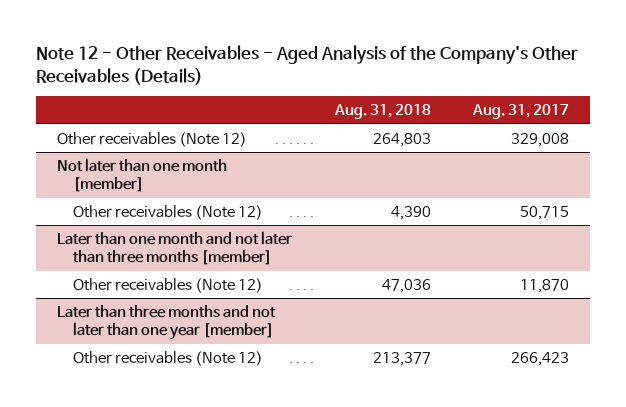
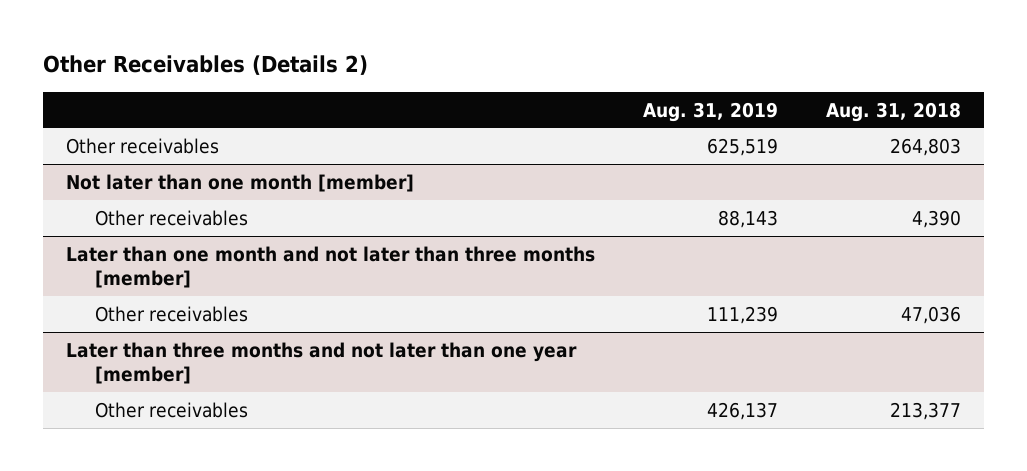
[36,45,579,85] Note 12 - Other Receivables - Aged Analysis of the Company's Other Receivables (Details) -> [42,55,368,76] Other Receivables (Details 2)
[471,104,569,120] Aug. 31, 2017 -> none
none -> [642,101,778,122] Aug. 31, 2019
[57,131,248,147] Other receivables (Note 12) -> [66,137,220,154] Other receivables
[72,204,263,220] Other receivables (Note 12) -> [94,209,248,226] Other receivables
[72,277,263,293] Other receivables (Note 12) -> [94,305,248,322] Other receivables
[72,350,263,366] Other receivables (Note 12) -> [94,401,248,418] Other receivables

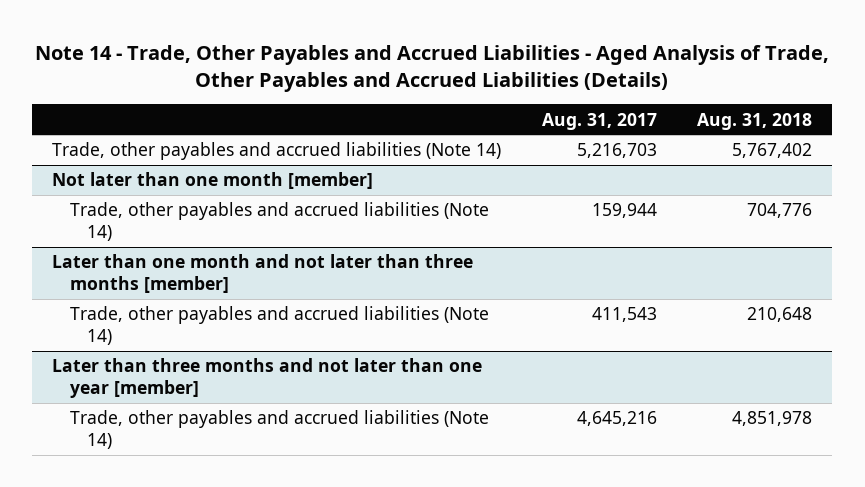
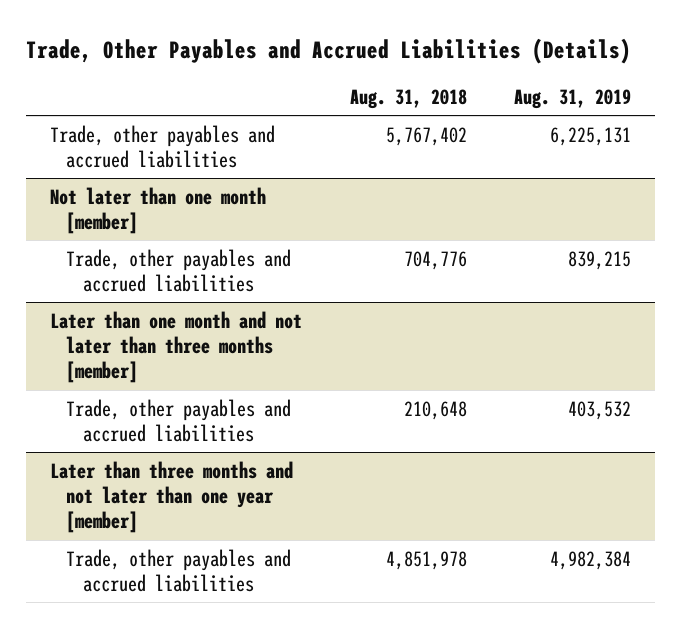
[35,44,830,92] Note 14 - Trade, Other Payables and Accrued Liabilities - Aged Analysis of Trade, Other Payables and Accrued Liabilities (Details) -> [26,37,632,64] Trade, Other Payables and Accrued Liabilities (Details)
[541,112,657,130] Aug. 31, 2017 -> none
none -> [514,88,632,109] Aug. 31, 2019
[52,142,502,161] Trade, other payables and accrued liabilities (Note 14) -> [50,124,276,168] Trade, other payables and accrued liabilities
[69,202,489,242] Trade, other payables and accrued liabilities (Note 14) -> [66,248,292,292] Trade, other payables and accrued liabilities
[69,306,489,346] Trade, other payables and accrued liabilities (Note 14) -> [66,398,292,442] Trade, other payables and accrued liabilities
[69,410,489,450] Trade, other payables and accrued liabilities (Note 14) -> [66,548,292,592] Trade, other payables and accrued liabilities

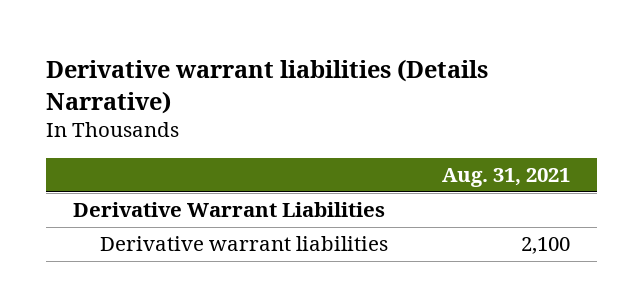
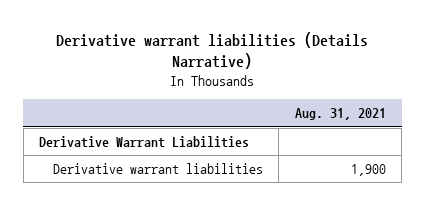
[521,237,571,255] 2,100 -> [350,164,386,177] 1,900

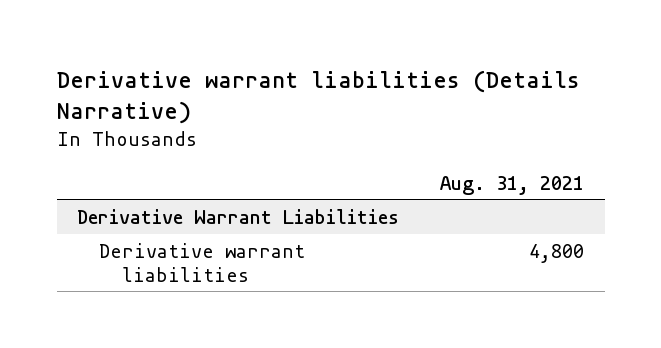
[350,164,386,177] 1,900 -> [529,243,585,263] 4,800

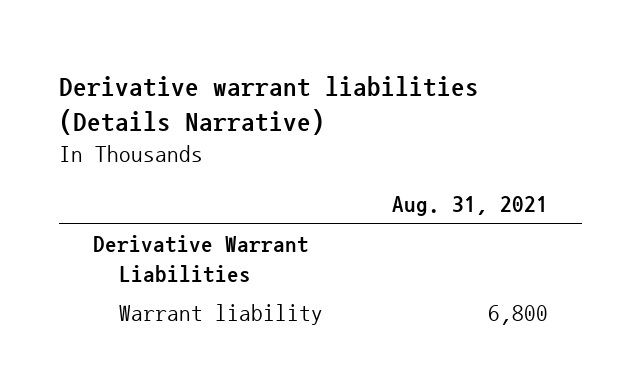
[99,242,306,282] Derivative warrant liabilities -> [119,303,324,325] Warrant liability
[529,243,585,263] 4,800 -> [488,304,549,325] 6,800

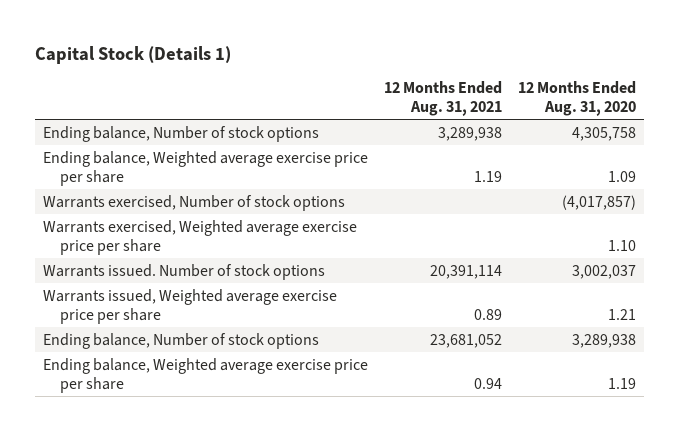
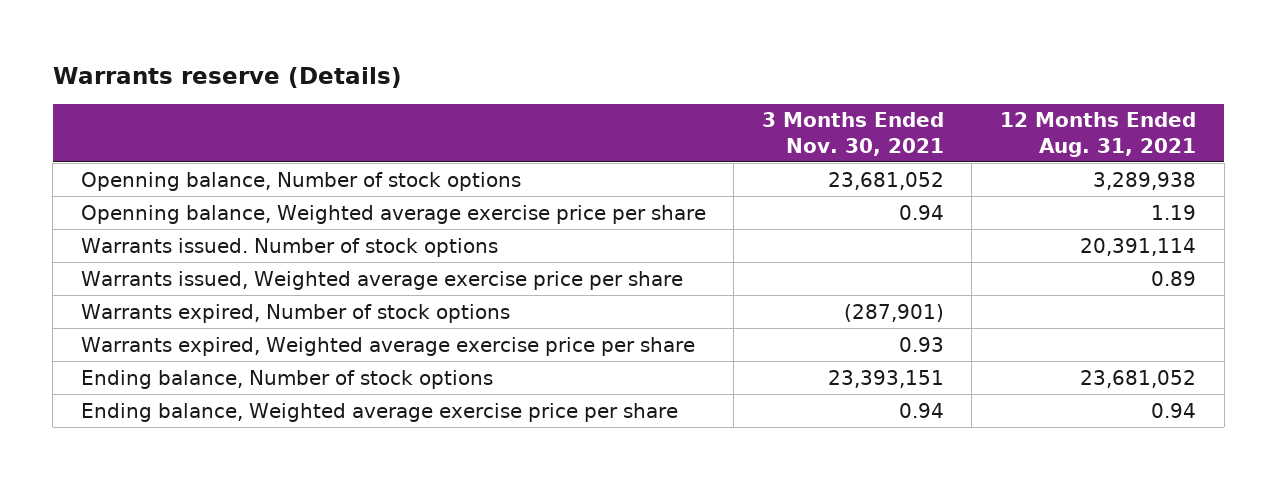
[34,45,231,64] Capital Stock (Details 1) -> [52,66,402,88] Warrants reserve (Details)
[518,81,637,117] 12 Months Ended Aug. 31, 2020 -> none
none -> [761,112,944,156] 3 Months Ended Nov. 30, 2021
[42,194,345,211] Warrants exercised, Number of stock options -> none
[42,219,357,255] Warrants exercised, Weighted average exercise price per share -> none
[42,125,319,142] Ending balance, Number of stock options -> [80,171,521,191] Openning balance, Number of stock options
[42,150,368,186] Ending balance, Weighted average exercise price per share -> [80,204,706,224] Openning balance, Weighted average exercise price per share
none -> [80,303,510,323] Warrants expired, Number of stock options
none -> [80,336,695,356] Warrants expired, Weighted average exercise price per share

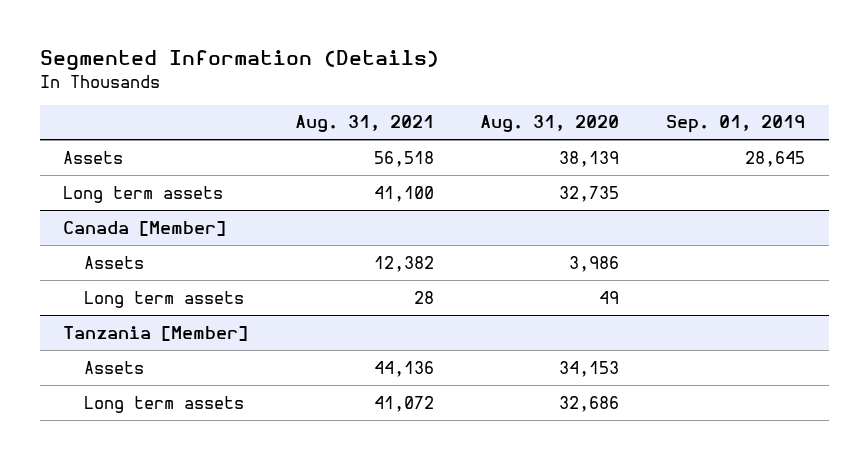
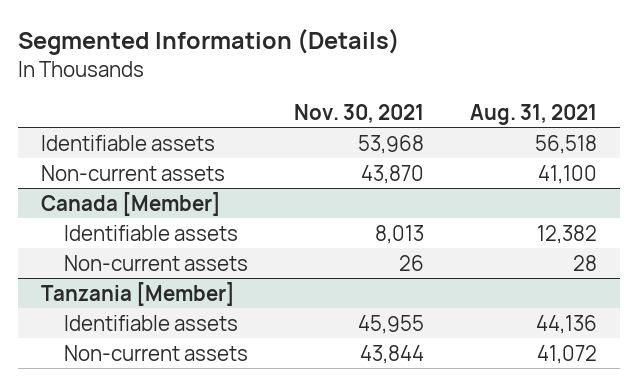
[480,115,620,133] Aug. 31, 2020 -> none
[666,115,806,134] Sep. 01, 2019 -> none
none -> [294,103,425,123] Nov. 30, 2021
[62,150,123,164] Assets -> [40,134,215,151] Identifiable assets
[62,185,223,203] Long term assets -> [40,164,225,181] Non-current assets
[84,255,145,269] Assets -> [64,224,239,241] Identifiable assets
[84,290,245,308] Long term assets -> [64,254,249,271] Non-current assets
[84,360,145,374] Assets -> [64,314,239,331] Identifiable assets
[84,395,245,413] Long term assets -> [64,344,249,361] Non-current assets

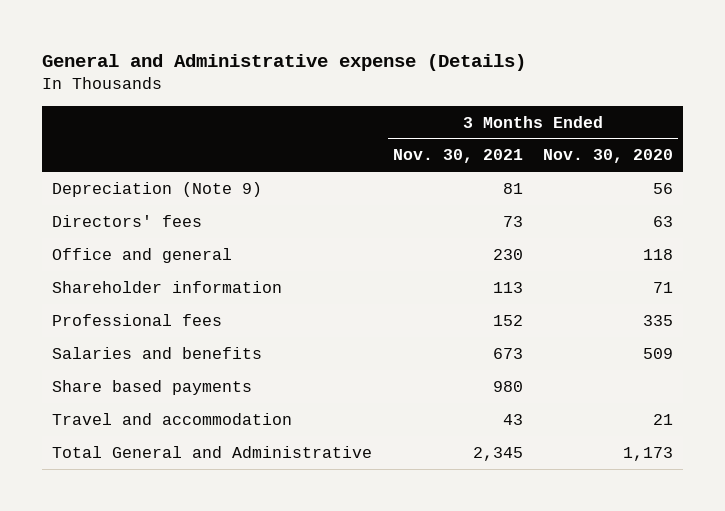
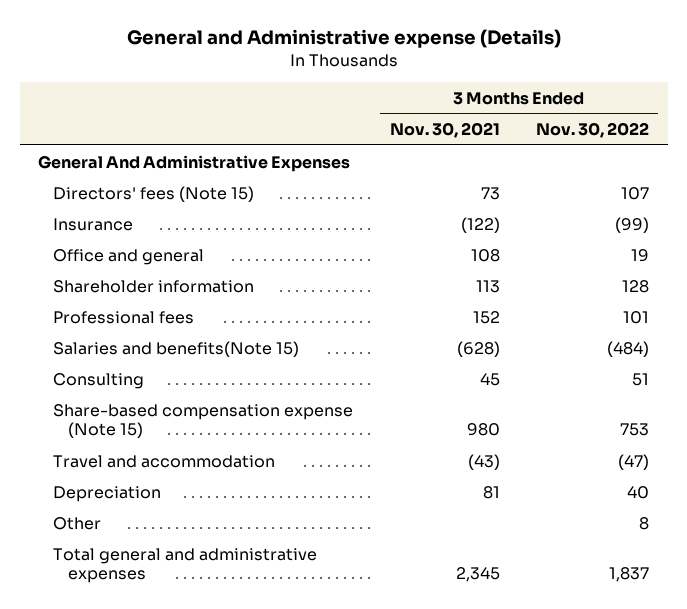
[543,149,674,164] Nov. 30, 2020 -> none
none -> [536,122,650,139] Nov. 30, 2022
[52,181,263,197] Depreciation (Note 9) -> none
none -> [37,154,350,172] General And Administrative Expenses
[52,214,203,227] Directors' fees -> [52,185,254,202] Directors' fees (Note 15)
none -> [52,217,133,231] Insurance
[492,248,523,260] 230 -> [470,248,500,262] 108
[52,346,263,359] Salaries and benefits -> [52,340,299,357] Salaries and benefits(Note 15)
[492,347,523,359] 673 -> [456,340,500,357] (628)
none -> [52,372,144,389] Consulting
[52,379,253,395] Share based payments -> [52,403,353,439] Share-based compensation expense (Note 15)
[502,413,523,425] 43 -> [467,453,500,470] (43)
none -> [52,485,161,502] Depreciation
none -> [52,516,101,530] Other
[52,445,373,458] Total General and Administrative -> [52,547,317,584] Total general and administrative expenses

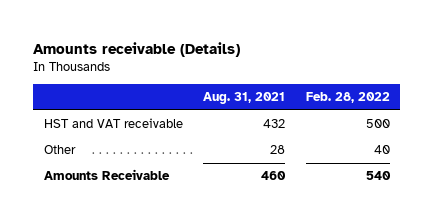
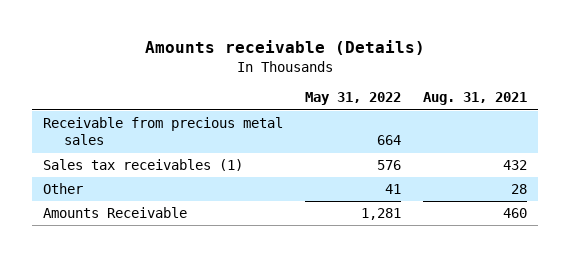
[306,92,391,104] Feb. 28, 2022 -> none
none -> [304,92,401,106] May 31, 2022
none -> [42,117,283,146] Receivable from precious metal sales
[43,118,183,129] HST and VAT receivable -> [42,159,243,172] Sales tax receivables (1)

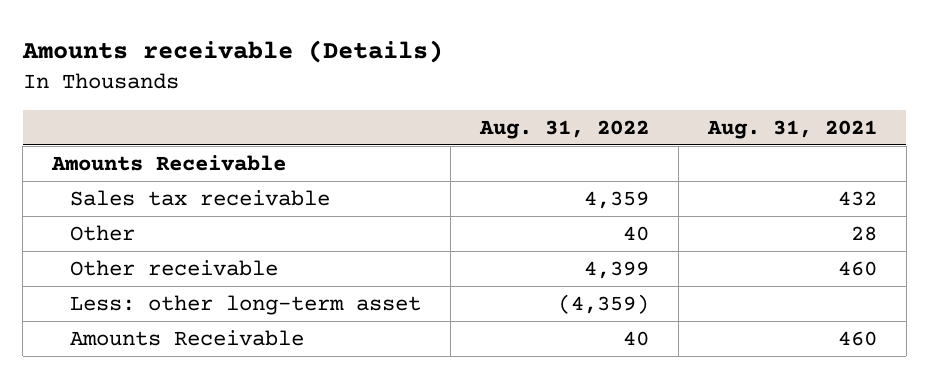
[304,92,401,106] May 31, 2022 -> none
none -> [479,120,650,140] Aug. 31, 2022
[42,117,283,146] Receivable from precious metal sales -> none
none -> [51,154,287,171] Amounts Receivable
[42,159,243,172] Sales tax receivables (1) -> [70,189,331,206] Sales tax receivable
none -> [70,259,279,276] Other receivable
none -> [70,294,422,315] Less: other long-term asset

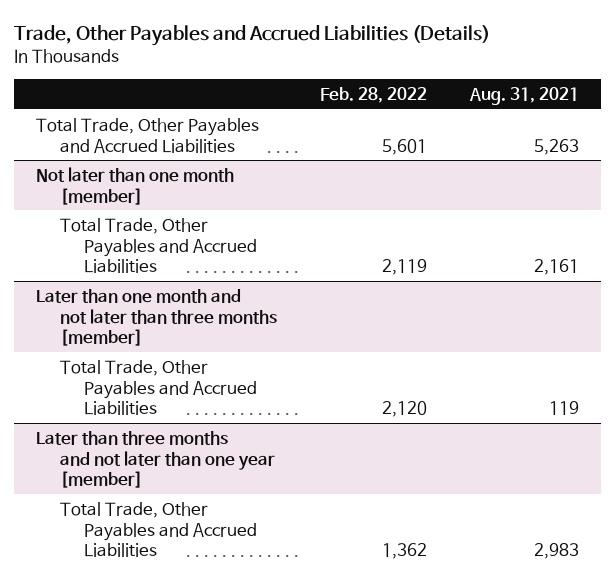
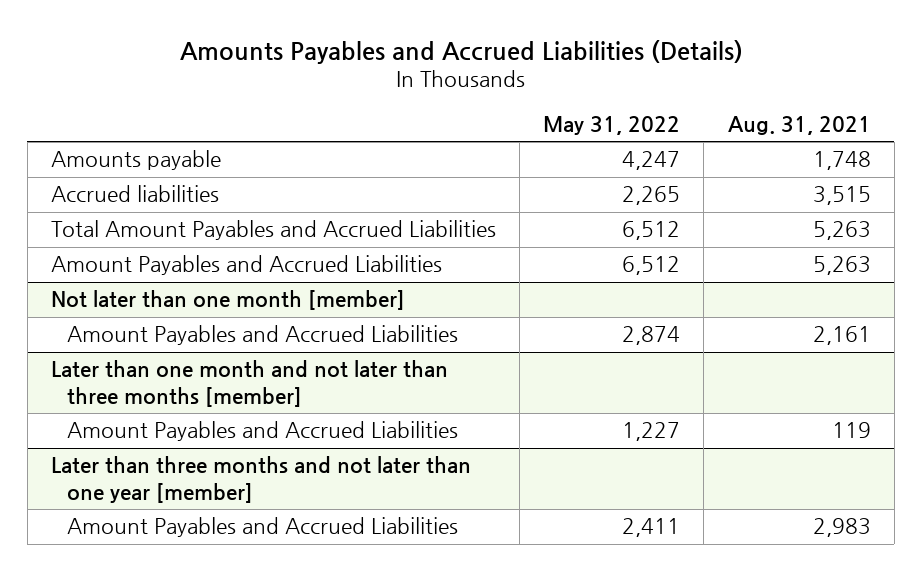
[14,24,491,46] Trade, Other Payables and Accrued Liabilities (Details) -> [179,39,743,64] Amounts Payables and Accrued Liabilities (Details)
[320,86,428,103] Feb. 28, 2022 -> none
none -> [543,116,681,136] May 31, 2022
none -> [50,150,221,171] Amounts payable
none -> [50,185,219,203] Accrued liabilities
none -> [50,220,496,241] Total Amount Payables and Accrued Liabilities
[35,117,259,153] Total Trade, Other Payables and Accrued Liabilities -> [50,255,442,276] Amount Payables and Accrued Liabilities
[60,217,258,274] Total Trade, Other Payables and Accrued Liabilities -> [66,325,458,346] Amount Payables and Accrued Liabilities
[60,359,258,416] Total Trade, Other Payables and Accrued Liabilities -> [66,421,458,442] Amount Payables and Accrued Liabilities
[60,501,258,558] Total Trade, Other Payables and Accrued Liabilities -> [66,517,458,538] Amount Payables and Accrued Liabilities

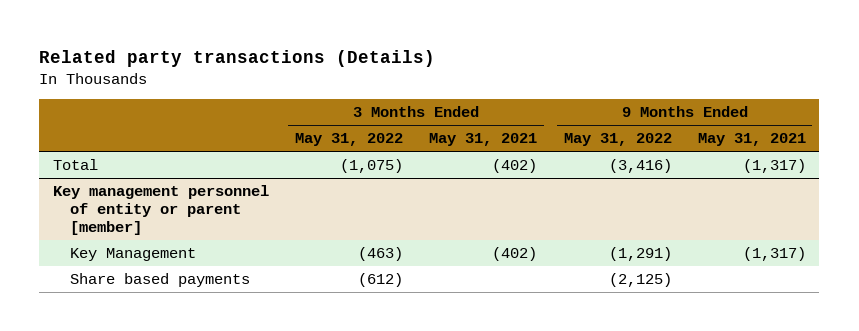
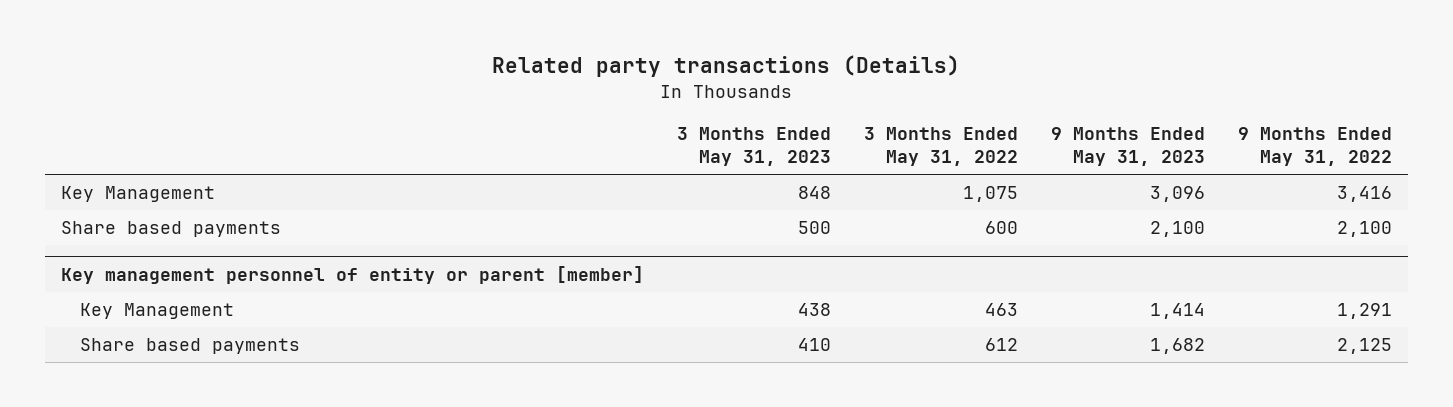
[429,133,538,147] May 31, 2021 -> none
[697,133,806,147] May 31, 2021 -> none
none -> [677,126,832,167] 3 Months Ended May 31, 2023
none -> [1050,126,1205,167] 9 Months Ended May 31, 2023
[52,159,98,171] Total -> none
none -> [61,186,216,203] Key Management
none -> [61,221,282,238] Share based payments
[357,247,403,262] (463) -> [984,303,1018,317] 463
[608,247,672,262] (1,291) -> [1336,303,1392,320] 1,291
[357,273,403,288] (612) -> [984,338,1018,352] 612
[608,273,672,288] (2,125) -> [1336,338,1392,355] 2,125

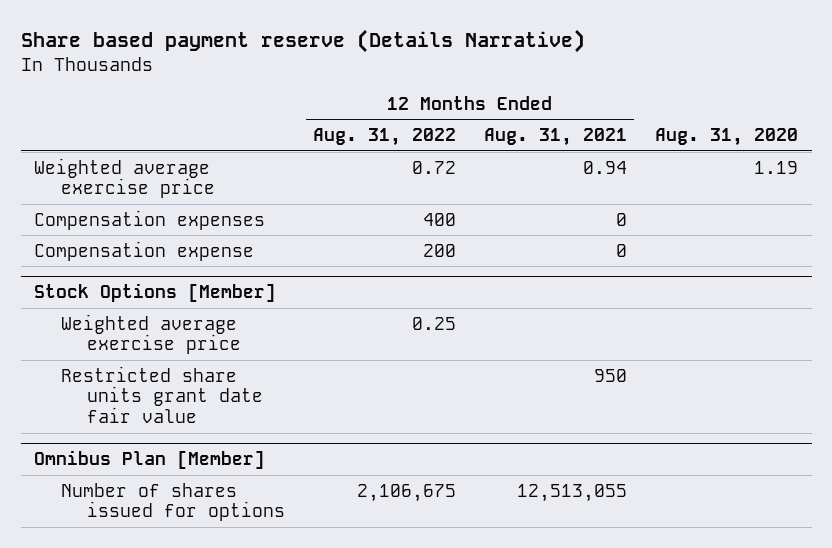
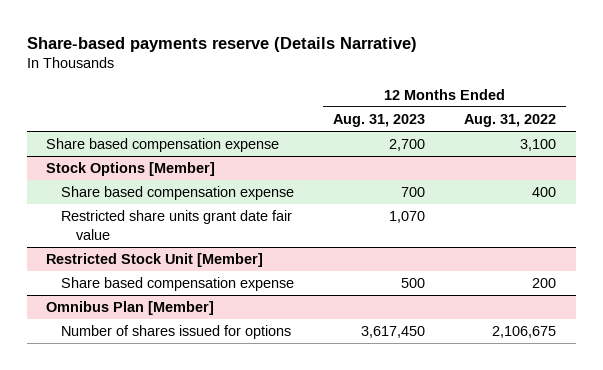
[20,29,585,54] Share based payment reserve (Details Narrative) -> [26,36,417,52] Share-based payments reserve (Details Narrative)
[483,128,627,147] Aug. 31, 2021 -> none
[654,128,798,147] Aug. 31, 2020 -> none
none -> [333,114,426,128] Aug. 31, 2023
[34,157,215,199] Weighted average exercise price -> none
[34,240,255,261] Compensation expense -> none
[34,209,266,230] Compensation expenses -> [46,138,280,153] Share based compensation expense
[422,212,456,226] 400 -> [520,139,557,152] 3,100
[60,313,241,355] Weighted average exercise price -> none
none -> [60,186,294,201] Share based compensation expense
none -> [46,253,264,268] Restricted Stock Unit [Member]
none -> [60,277,294,292] Share based compensation expense

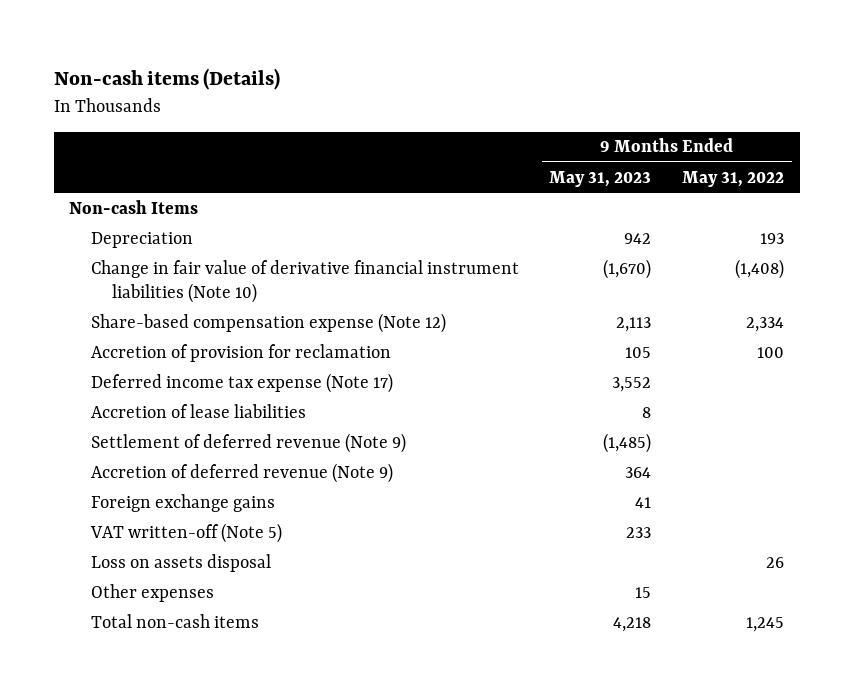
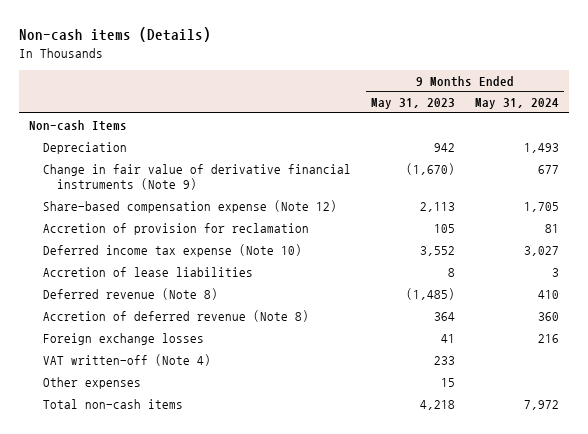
[682,170,785,187] May 31, 2022 -> none
none -> [474,98,559,110] May 31, 2024
[90,259,519,303] Change in fair value of derivative financial instrument liabilities (Note 10) -> [43,163,352,191] Change in fair value of derivative financial instruments (Note 9)
[90,372,393,393] Deferred income tax expense (Note 17) -> [43,243,303,257] Deferred income tax expense (Note 10)
[90,553,271,572] Loss on assets disposal -> none
[90,432,406,453] Settlement of deferred revenue (Note 9) -> [43,287,219,300] Deferred revenue (Note 8)
[90,462,393,483] Accretion of deferred revenue (Note 9) -> [43,309,310,322] Accretion of deferred revenue (Note 8)
[90,493,275,512] Foreign exchange gains -> [43,332,205,345] Foreign exchange losses
[89,522,282,543] VAT written-off (Note 5) -> [43,353,212,366] VAT written-off (Note 4)

